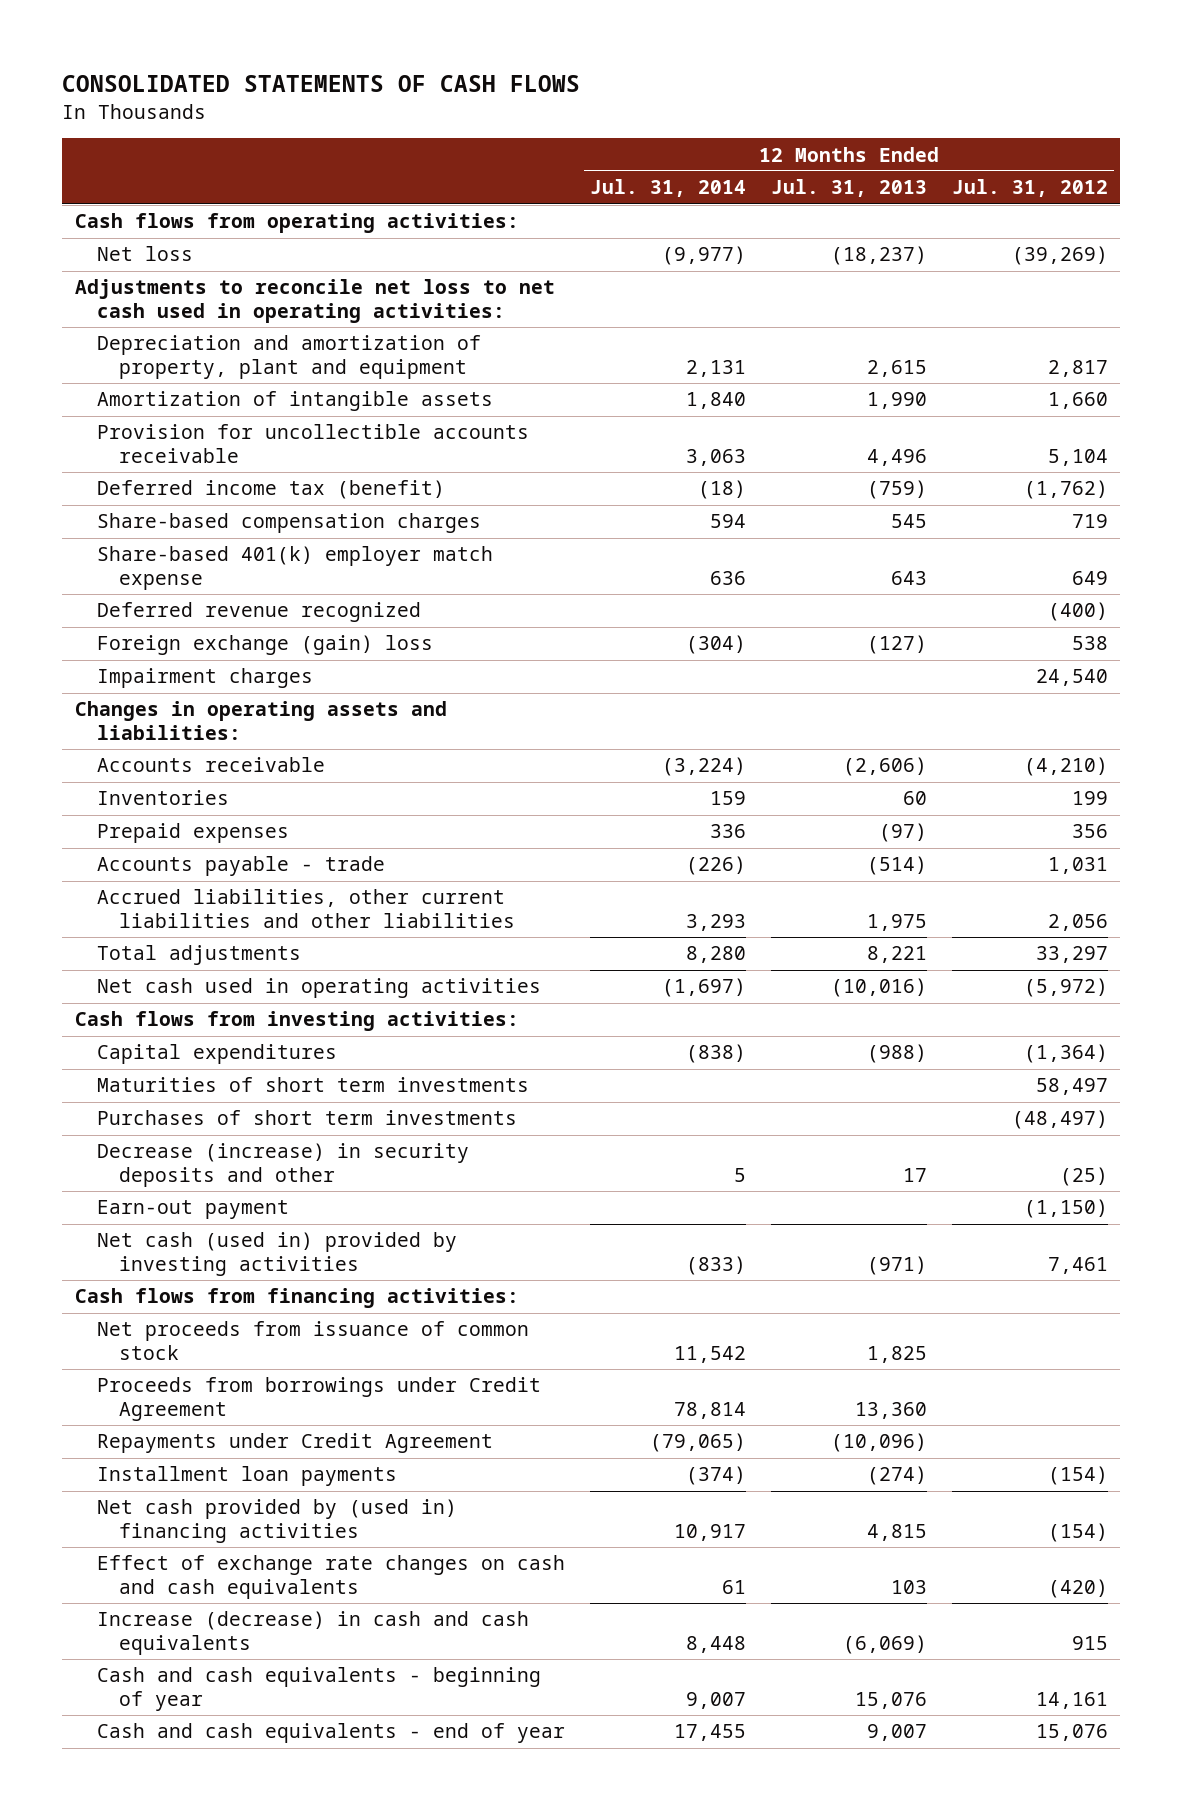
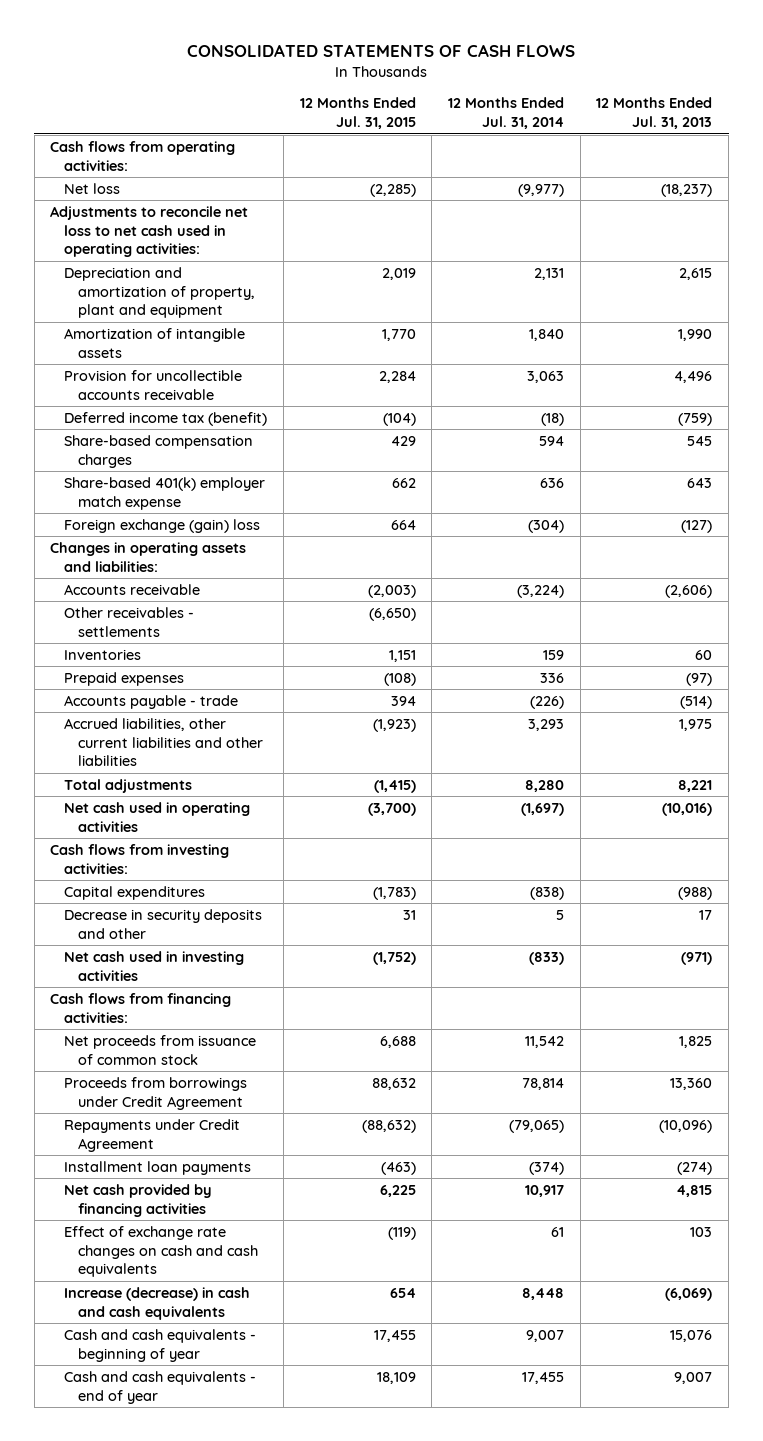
[951,179,1108,198] Jul. 31, 2012 -> none
none -> [299,97,416,129] 12 Months Ended Jul. 31, 2015
[97,602,422,623] Deferred revenue recognized -> none
[97,668,314,689] Impairment charges -> none
none -> [64,606,195,637] Other receivables - settlements
[97,1077,530,1093] Maturities of short term investments -> none
[97,1110,518,1126] Purchases of short term investments -> none
[97,1200,290,1220] Earn-out payment -> none
[97,1143,470,1187] Decrease (increase) in security deposits and other -> [64,908,263,939] Decrease in security deposits and other
[97,1232,458,1276] Net cash (used in) provided by investing activities -> [64,950,245,981] Net cash used in investing activities
[97,1499,458,1543] Net cash provided by (used in) financing activities -> [64,1183,213,1217] Net cash provided by financing activities

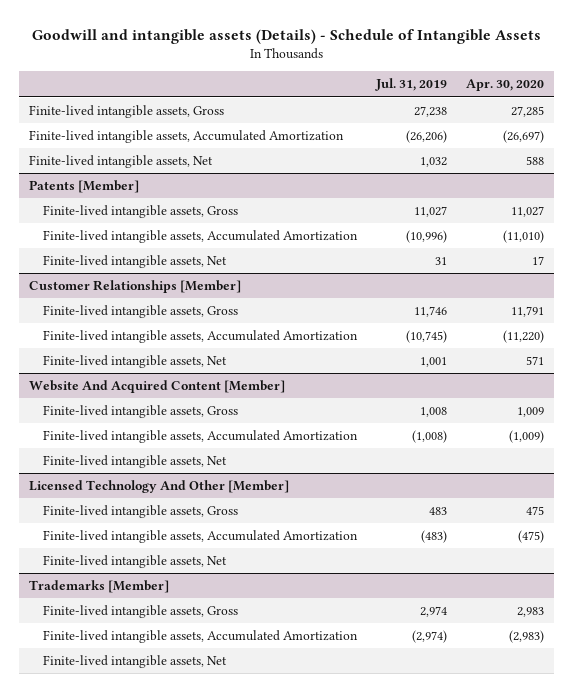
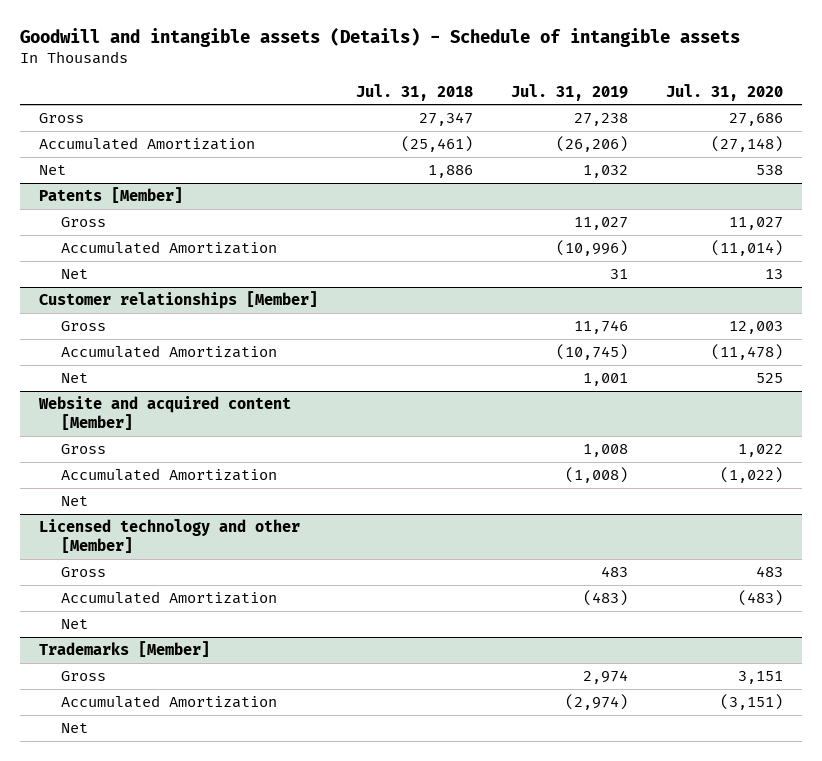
[31,29,541,45] Goodwill and intangible assets (Details) - Schedule of Intangible Assets -> [20,28,741,48] Goodwill and intangible assets (Details) - Schedule of intangible assets
[466,79,545,92] Apr. 30, 2020 -> none
none -> [356,83,474,101] Jul. 31, 2018
none -> [666,83,784,101] Jul. 31, 2020
[28,104,224,118] Finite-lived intangible assets, Gross -> [39,113,85,124] Gross
[28,129,344,143] Finite-lived intangible assets, Accumulated Amortization -> [39,137,256,151] Accumulated Amortization
[28,154,213,168] Finite-lived intangible assets, Net -> [39,165,67,176] Net
[43,204,239,218] Finite-lived intangible assets, Gross -> [60,217,106,228] Gross
[43,229,359,243] Finite-lived intangible assets, Accumulated Amortization -> [60,241,277,255] Accumulated Amortization
[43,254,228,268] Finite-lived intangible assets, Net -> [60,269,88,280] Net
[28,279,241,293] Customer Relationships [Member] -> [39,291,319,310] Customer relationships [Member]
[43,304,239,318] Finite-lived intangible assets, Gross -> [60,321,106,332] Gross
[43,329,359,343] Finite-lived intangible assets, Accumulated Amortization -> [60,345,277,359] Accumulated Amortization
[43,354,228,368] Finite-lived intangible assets, Net -> [60,373,88,384] Net
[28,379,285,393] Website And Acquired Content [Member] -> [38,396,292,431] Website and acquired content [Member]
[43,404,239,418] Finite-lived intangible assets, Gross -> [60,444,106,455] Gross
[43,429,359,443] Finite-lived intangible assets, Accumulated Amortization -> [60,468,277,482] Accumulated Amortization
[43,454,228,468] Finite-lived intangible assets, Net -> [60,496,88,507] Net
[28,479,289,493] Licensed Technology And Other [Member] -> [39,519,301,554] Licensed technology and other [Member]
[43,504,239,518] Finite-lived intangible assets, Gross -> [60,567,106,578] Gross
[43,529,359,543] Finite-lived intangible assets, Accumulated Amortization -> [60,591,277,605] Accumulated Amortization
[43,554,228,568] Finite-lived intangible assets, Net -> [60,619,88,630] Net
[43,604,239,618] Finite-lived intangible assets, Gross -> [60,671,106,682] Gross
[43,629,359,643] Finite-lived intangible assets, Accumulated Amortization -> [60,695,277,709] Accumulated Amortization
[43,654,228,668] Finite-lived intangible assets, Net -> [60,723,88,734] Net

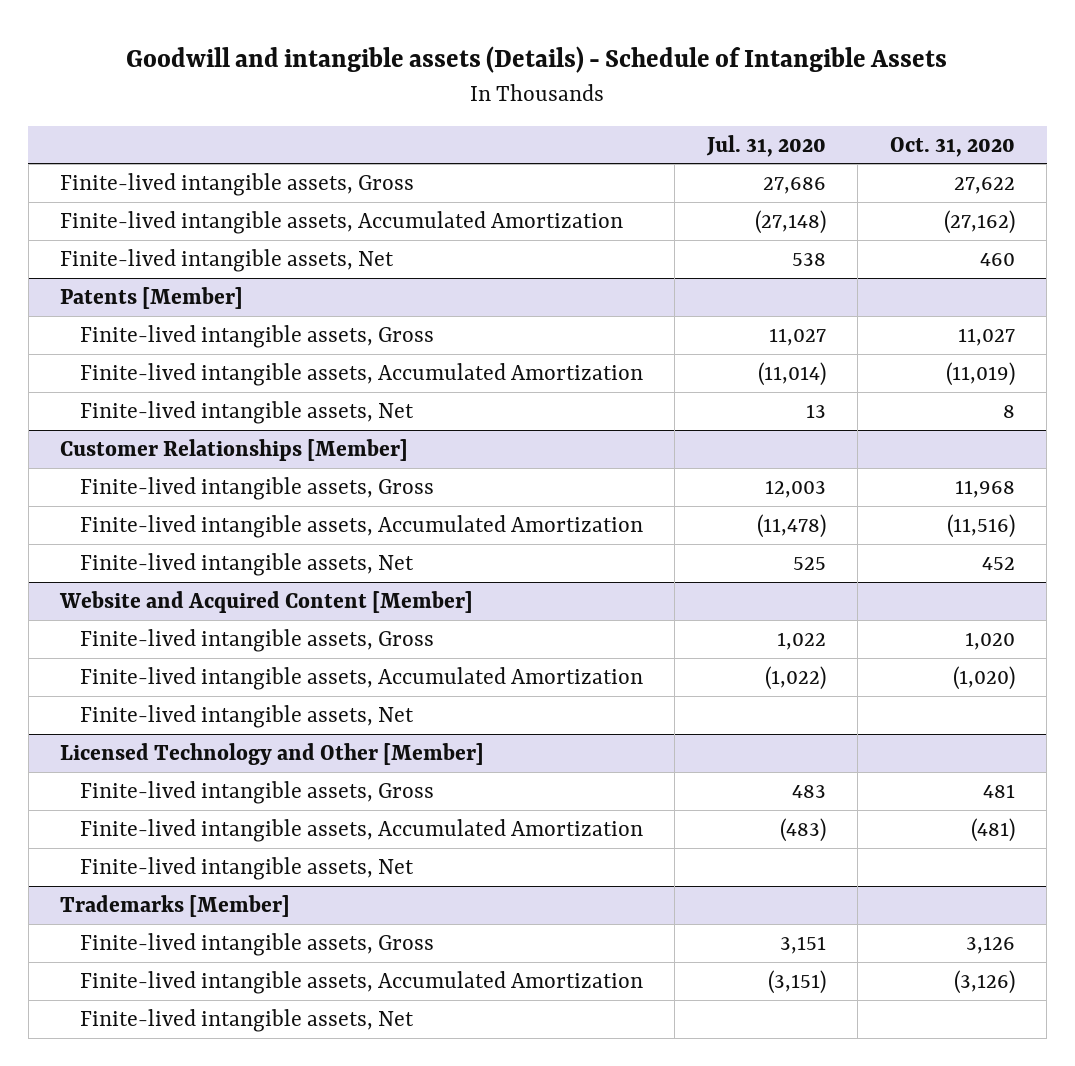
[20,28,741,48] Goodwill and intangible assets (Details) - Schedule of intangible assets -> [126,46,948,74] Goodwill and intangible assets (Details) - Schedule of Intangible Assets
[356,83,474,101] Jul. 31, 2018 -> none
[511,83,629,101] Jul. 31, 2019 -> none
none -> [889,136,1015,157] Oct. 31, 2020
[39,113,85,124] Gross -> [60,172,415,196] Finite-lived intangible assets, Gross
[39,137,256,151] Accumulated Amortization -> [60,210,624,234] Finite-lived intangible assets, Accumulated Amortization
[39,165,67,176] Net -> [60,248,395,272] Finite-lived intangible assets, Net
[60,217,106,228] Gross -> [79,324,434,348] Finite-lived intangible assets, Gross
[60,241,277,255] Accumulated Amortization -> [79,362,643,386] Finite-lived intangible assets, Accumulated Amortization
[60,269,88,280] Net -> [79,400,414,424] Finite-lived intangible assets, Net
[39,291,319,310] Customer relationships [Member] -> [60,438,409,461] Customer Relationships [Member]
[60,321,106,332] Gross -> [79,476,434,500] Finite-lived intangible assets, Gross
[60,345,277,359] Accumulated Amortization -> [79,514,643,538] Finite-lived intangible assets, Accumulated Amortization
[60,373,88,384] Net -> [79,552,414,576] Finite-lived intangible assets, Net
[38,396,292,431] Website and acquired content [Member] -> [59,590,474,613] Website and Acquired Content [Member]
[60,444,106,455] Gross -> [79,628,434,652] Finite-lived intangible assets, Gross
[60,468,277,482] Accumulated Amortization -> [79,666,643,690] Finite-lived intangible assets, Accumulated Amortization
[60,496,88,507] Net -> [79,704,414,728] Finite-lived intangible assets, Net
[39,519,301,554] Licensed technology and other [Member] -> [60,742,485,765] Licensed Technology and Other [Member]
[60,567,106,578] Gross -> [79,780,434,804] Finite-lived intangible assets, Gross
[60,591,277,605] Accumulated Amortization -> [79,818,643,842] Finite-lived intangible assets, Accumulated Amortization
[60,619,88,630] Net -> [79,856,414,880] Finite-lived intangible assets, Net
[60,671,106,682] Gross -> [79,932,434,956] Finite-lived intangible assets, Gross
[60,695,277,709] Accumulated Amortization -> [79,970,643,994] Finite-lived intangible assets, Accumulated Amortization
[60,723,88,734] Net -> [79,1008,414,1032] Finite-lived intangible assets, Net

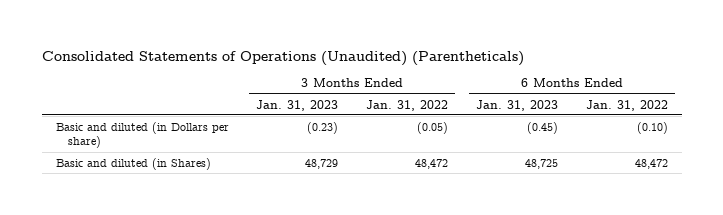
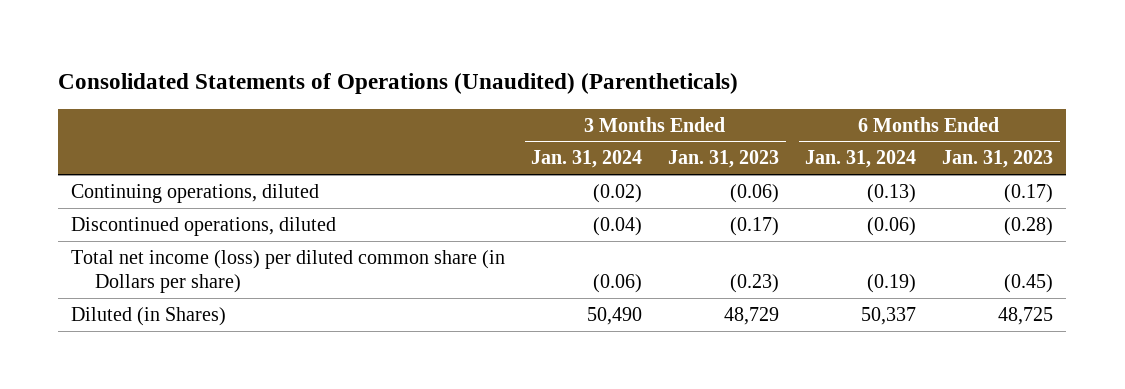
[366,99,449,111] Jan. 31, 2022 -> none
[585,99,668,111] Jan. 31, 2022 -> none
none -> [531,150,643,169] Jan. 31, 2024
none -> [805,150,917,169] Jan. 31, 2024
none -> [71,183,320,203] Continuing operations, diluted
none -> [71,216,337,236] Discontinued operations, diluted
[55,121,229,149] Basic and diluted (in Dollars per share) -> [71,249,506,294] Total net income (loss) per diluted common share (in Dollars per share)
[55,157,211,170] Basic and diluted (in Shares) -> [71,306,227,326] Diluted (in Shares)

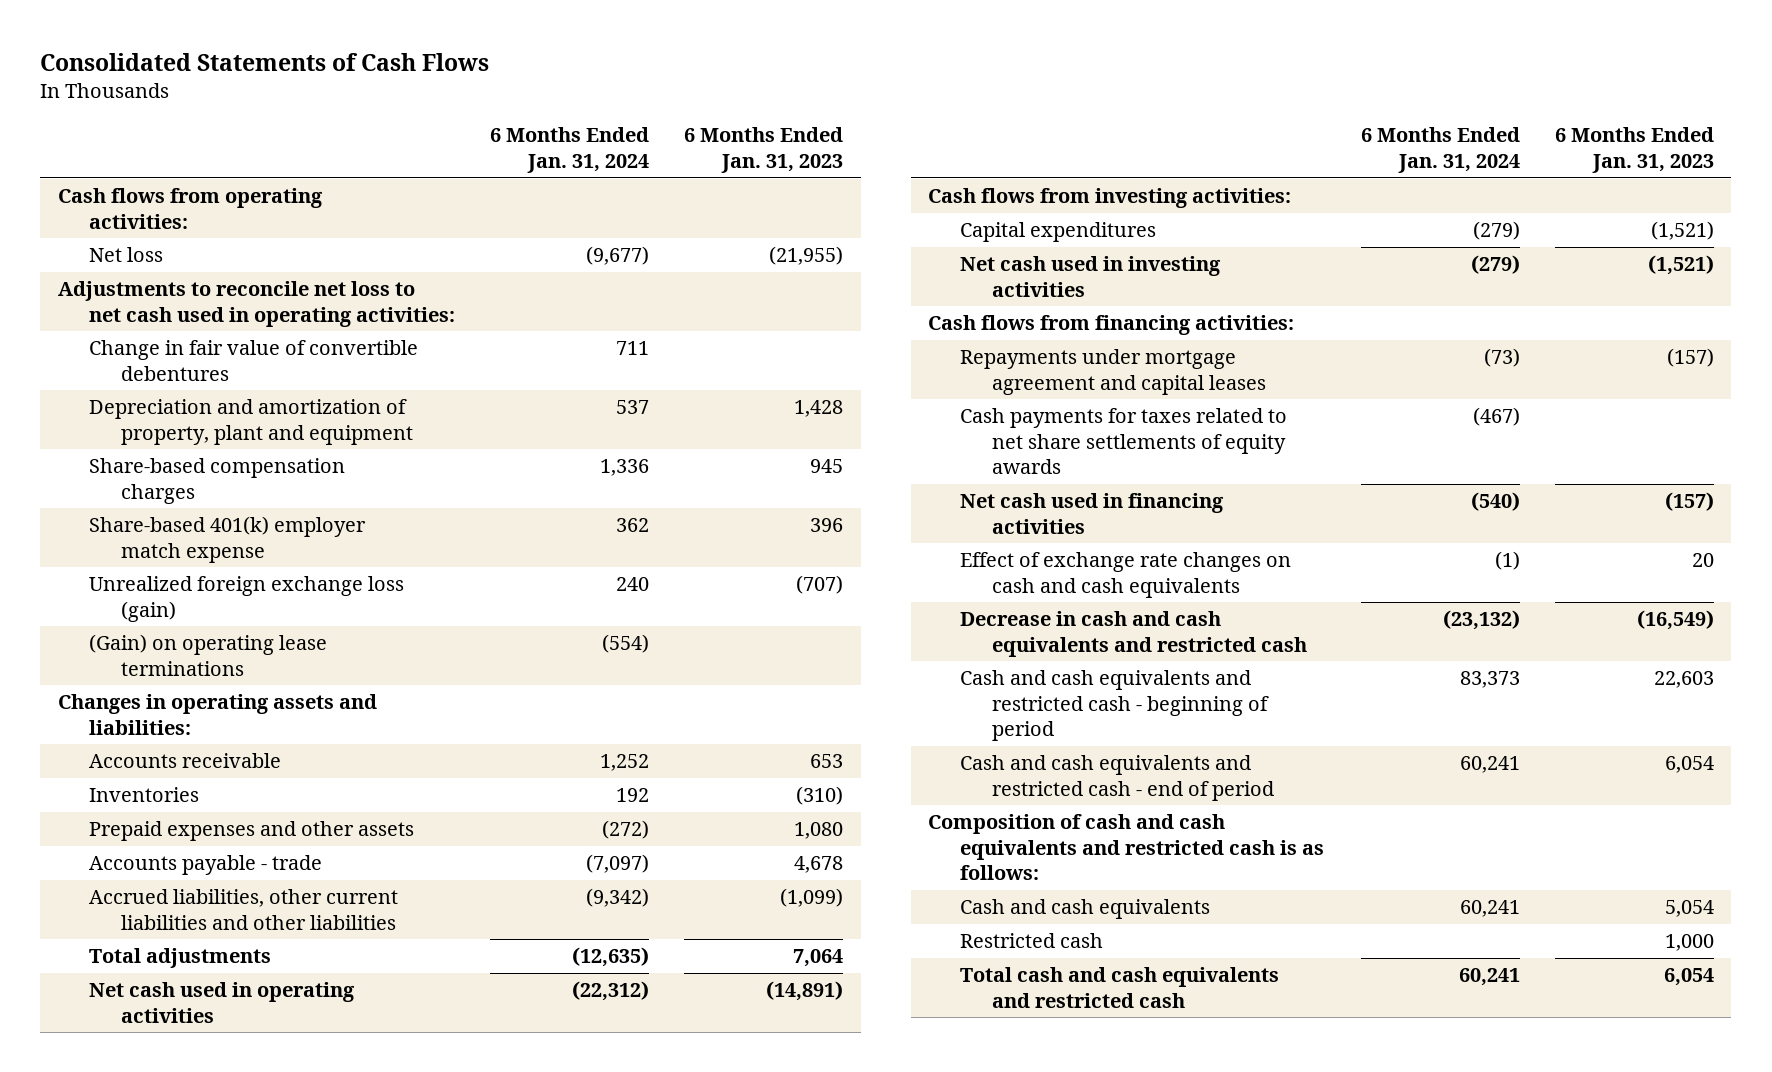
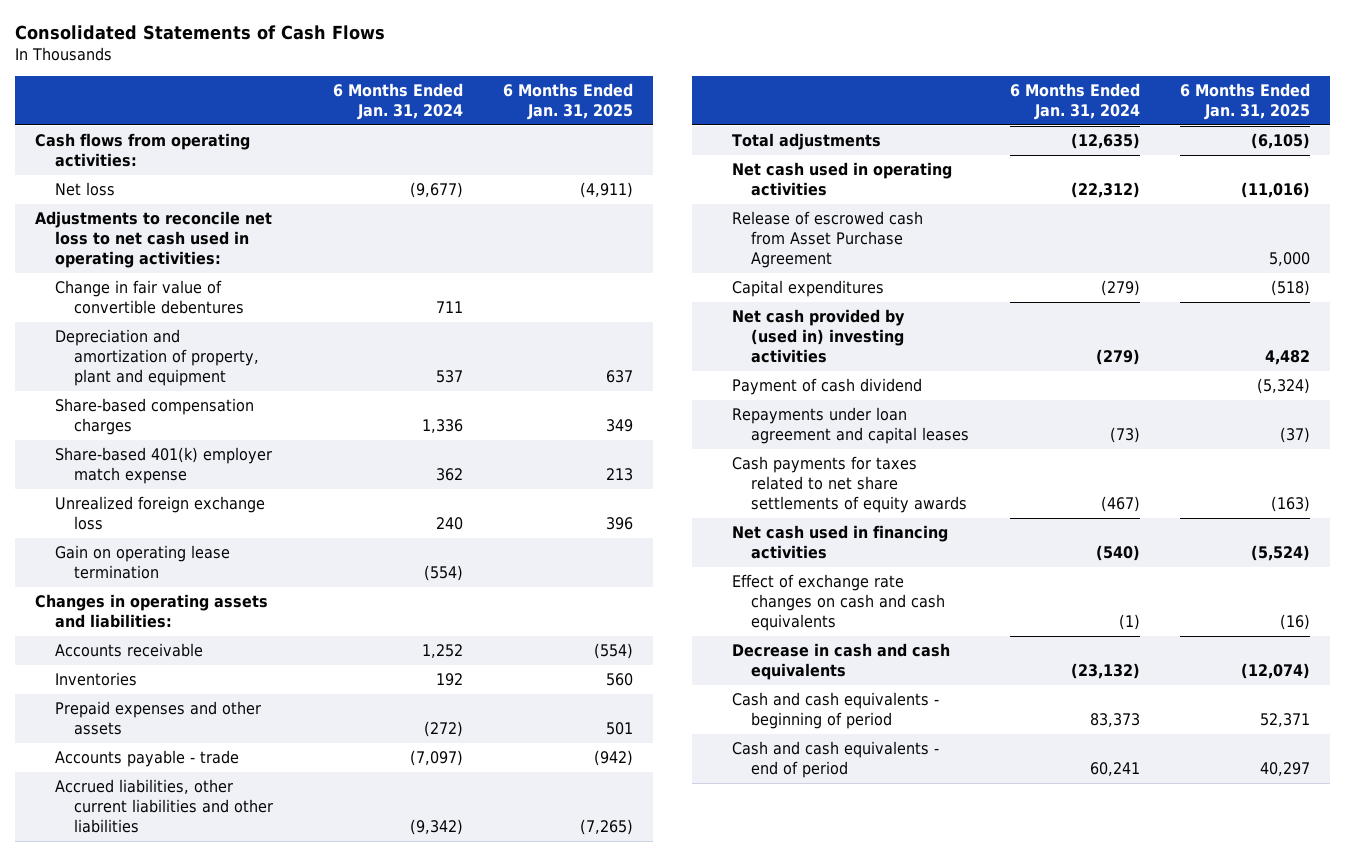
[684,127,844,173] 6 Months Ended Jan. 31, 2023 -> none
none -> [503,82,634,120] 6 Months Ended Jan. 31, 2025
[89,576,405,622] Unrealized foreign exchange loss (gain) -> [54,496,265,531] Unrealized foreign exchange loss
[89,634,328,676] (Gain) on operating lease terminations -> [54,545,230,580] Gain on operating lease termination
[928,188,1292,209] Cash flows from investing activities: -> none
none -> [731,211,923,269] Release of escrowed cash from Asset Purchase Agreement
[928,315,1295,336] Cash flows from financing activities: -> none
[959,256,1221,297] Net cash used in investing activities -> [731,309,905,364] Net cash provided by (used in) investing activities
none -> [731,378,922,396] Payment of cash dividend
[959,349,1266,395] Repayments under mortgage agreement and capital leases -> [731,407,970,445] Repayments under loan agreement and capital leases
[928,814,1324,881] Composition of cash and cash equivalents and restricted cash is as follows: -> none
[959,899,1210,920] Cash and cash equivalents -> none
[959,933,1103,949] Restricted cash -> none
[959,967,1279,1008] Total cash and cash equivalents and restricted cash -> none
[959,611,1307,657] Decrease in cash and cash equivalents and restricted cash -> [731,643,950,681] Decrease in cash and cash equivalents
[959,670,1269,742] Cash and cash equivalents and restricted cash - beginning of period -> [731,692,939,730] Cash and cash equivalents - beginning of period
[959,755,1274,801] Cash and cash equivalents and restricted cash - end of period -> [731,741,939,779] Cash and cash equivalents - end of period

